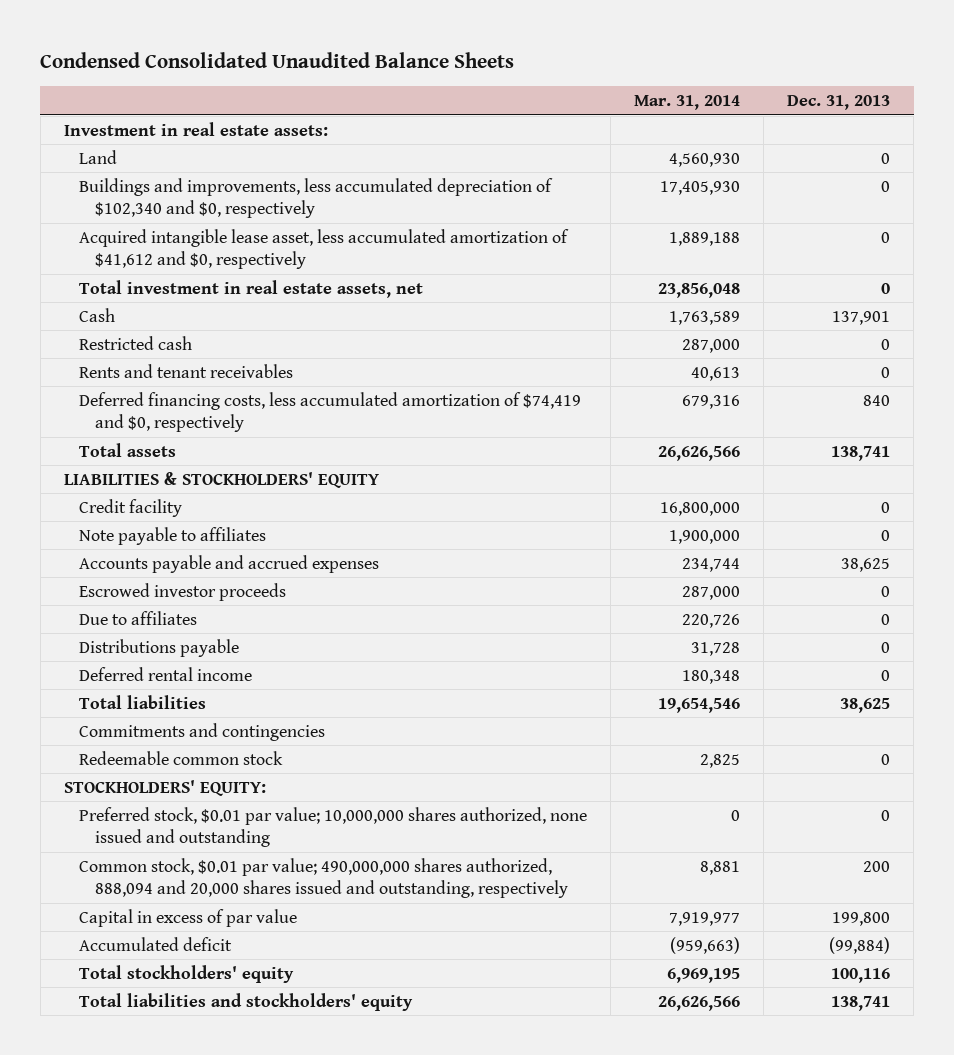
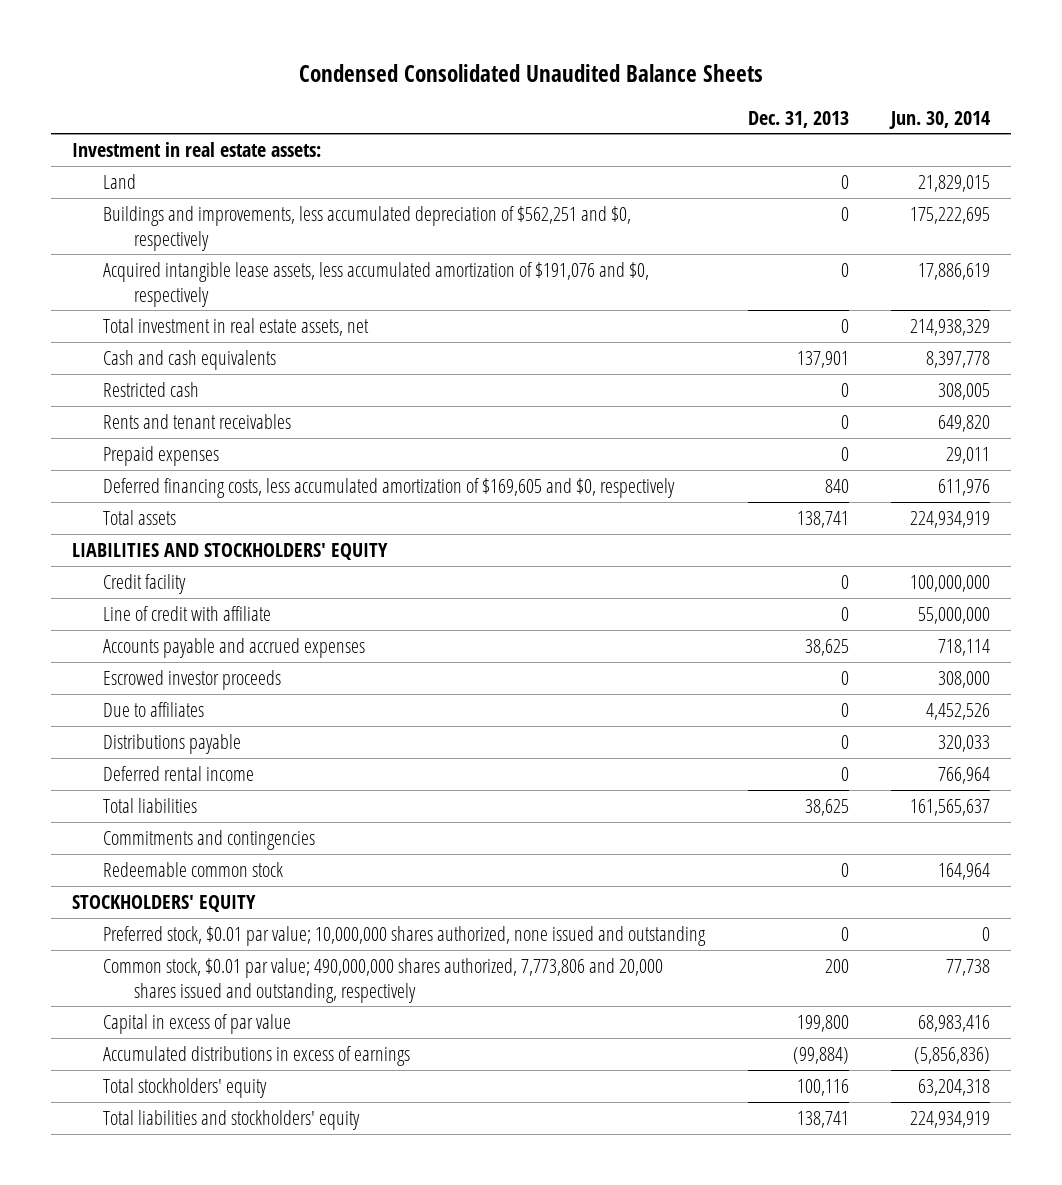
[634,95,741,111] Mar. 31, 2014 -> none
none -> [889,110,991,129] Jun. 30, 2014
[79,177,554,219] Buildings and improvements, less accumulated depreciation of $102,340 and $0, respectively -> [103,205,632,251] Buildings and improvements, less accumulated depreciation of $562,251 and $0, respectively
[79,228,570,270] Acquired intangible lease asset, less accumulated amortization of $41,612 and $0, respectively -> [103,261,650,307] Acquired intangible lease assets, less accumulated amortization of $191,076 and $0, respectively
[79,307,116,322] Cash -> [103,349,277,370] Cash and cash equivalents
none -> [103,445,220,466] Prepaid expenses
[79,391,582,433] Deferred financing costs, less accumulated amortization of $74,419 and $0, respectively -> [103,477,676,498] Deferred financing costs, less accumulated amortization of $169,605 and $0, respectively
[63,471,379,488] LIABILITIES & STOCKHOLDERS' EQUITY -> [72,542,389,560] LIABILITIES AND STOCKHOLDERS' EQUITY
[79,526,267,545] Note payable to affiliates -> none
none -> [103,605,272,621] Line of credit with affiliate
[63,779,266,796] STOCKHOLDERS' EQUITY: -> [72,894,257,912] STOCKHOLDERS' EQUITY
[79,857,568,899] Common stock, $0.01 par value; 490,000,000 shares authorized, 888,094 and 20,000 shares issued and outstanding, respectively -> [103,957,664,1003] Common stock, $0.01 par value; 490,000,000 shares authorized, 7,773,806 and 20,000 shares issued and outstanding, respectively
[79,936,233,951] Accumulated deficit -> [103,1045,411,1066] Accumulated distributions in excess of earnings

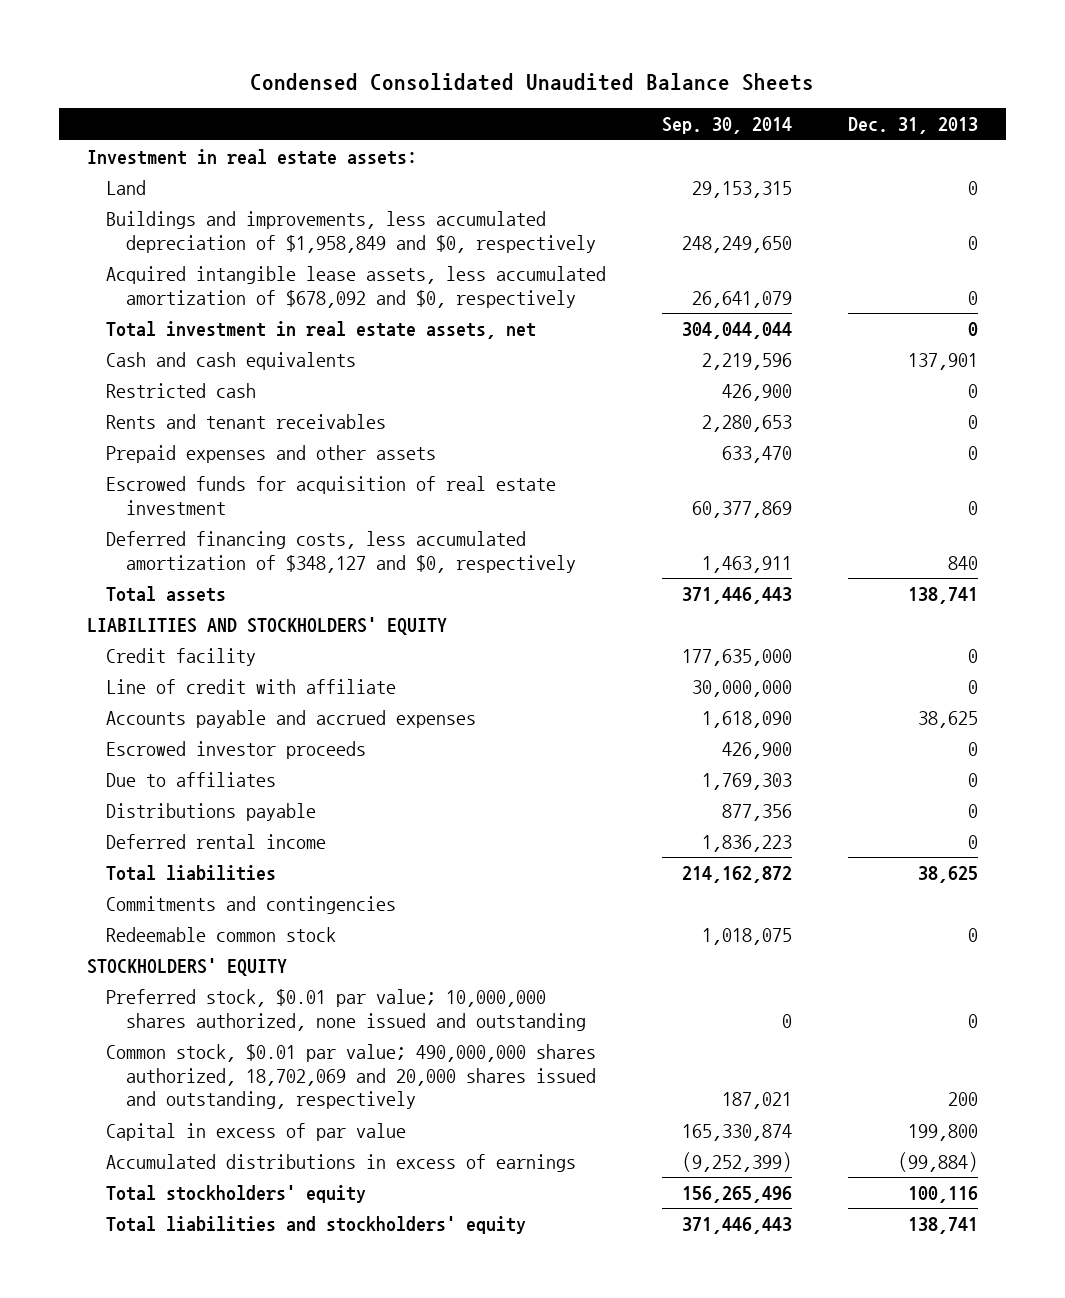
[889,110,991,129] Jun. 30, 2014 -> none
none -> [662,117,793,135] Sep. 30, 2014
[103,205,632,251] Buildings and improvements, less accumulated depreciation of $562,251 and $0, respectively -> [106,210,597,253] Buildings and improvements, less accumulated depreciation of $1,958,849 and $0, respectively
[103,261,650,307] Acquired intangible lease assets, less accumulated amortization of $191,076 and $0, respectively -> [106,265,607,308] Acquired intangible lease assets, less accumulated amortization of $678,092 and $0, respectively
[103,445,220,466] Prepaid expenses -> [106,444,437,463] Prepaid expenses and other assets
none -> [106,475,557,515] Escrowed funds for acquisition of real estate investment
[103,477,676,498] Deferred financing costs, less accumulated amortization of $169,605 and $0, respectively -> [106,530,577,573] Deferred financing costs, less accumulated amortization of $348,127 and $0, respectively
[103,957,664,1003] Common stock, $0.01 par value; 490,000,000 shares authorized, 7,773,806 and 20,000 shares issued and outstanding, respectively -> [106,1043,597,1110] Common stock, $0.01 par value; 490,000,000 shares authorized, 18,702,069 and 20,000 shares issued and outstanding, respectively

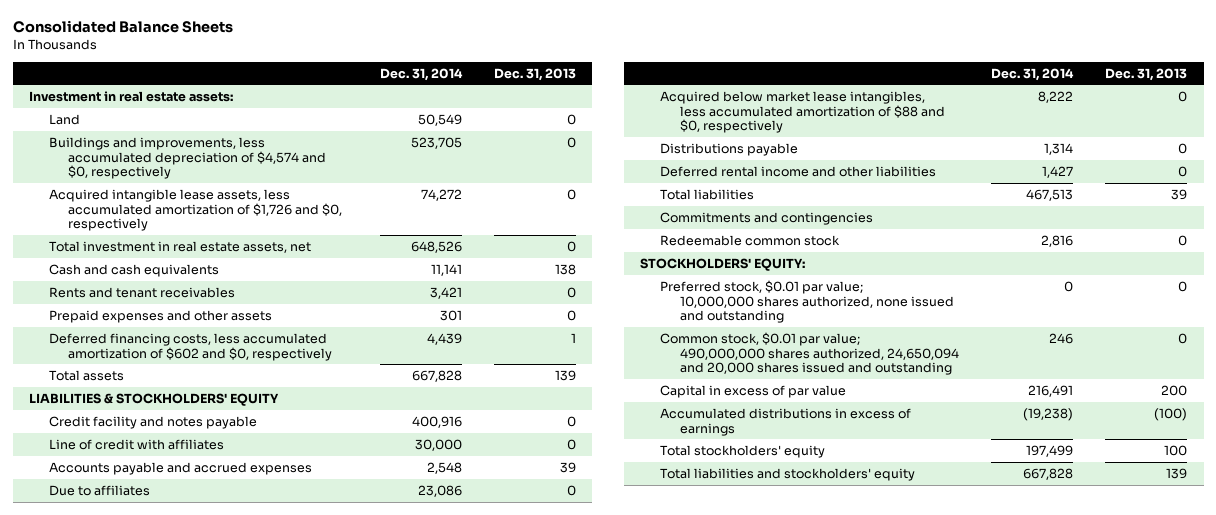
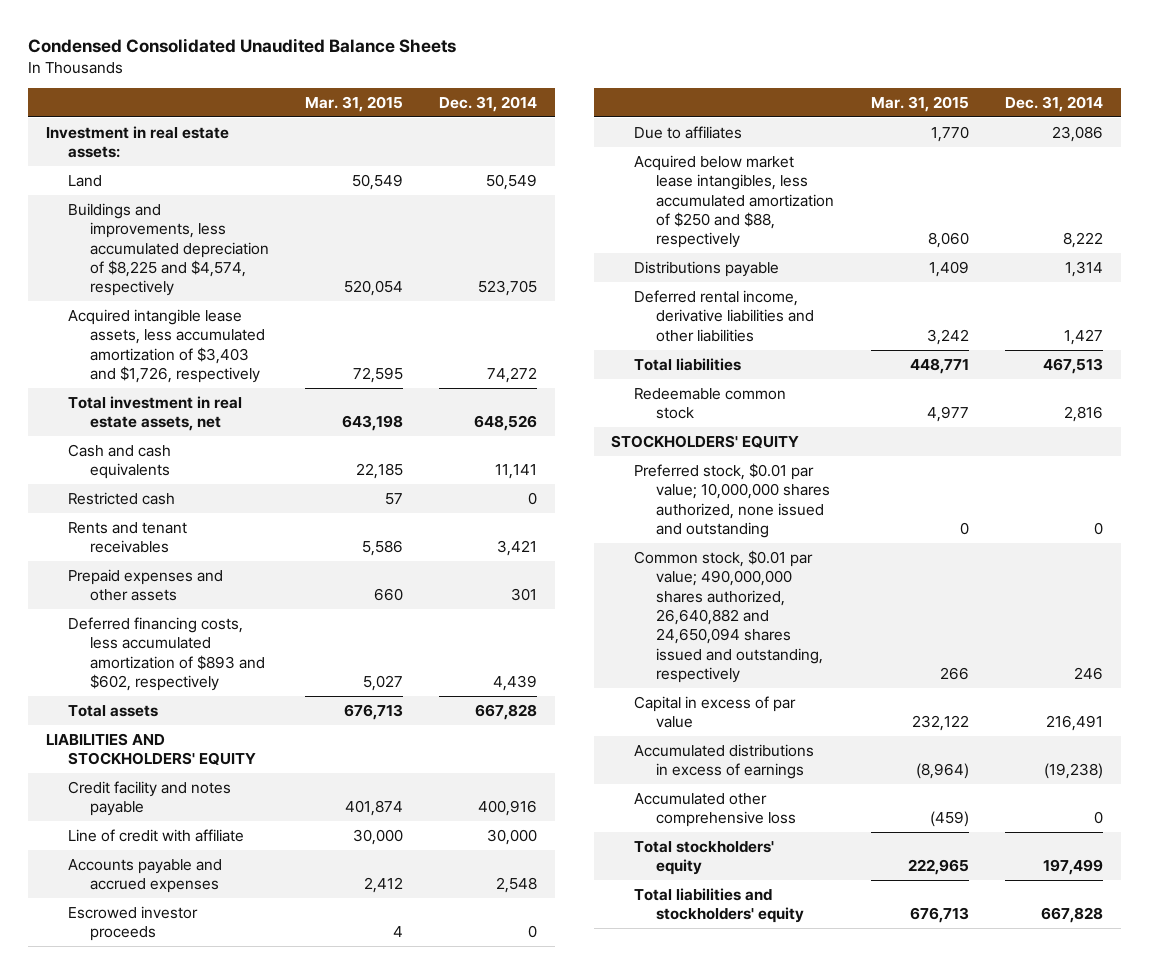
[12,20,233,34] Consolidated Balance Sheets -> [27,37,456,53] Condensed Consolidated Unaudited Balance Sheets
[494,67,577,81] Dec. 31, 2013 -> none
none -> [305,95,404,112] Mar. 31, 2015
[48,136,327,180] Buildings and improvements, less accumulated depreciation of $4,574 and $0, respectively -> [68,202,270,297] Buildings and improvements, less accumulated depreciation of $8,225 and $4,574, respectively
[48,188,343,232] Acquired intangible lease assets, less accumulated amortization of $1,726 and $0, respectively -> [68,308,266,384] Acquired intangible lease assets, less accumulated amortization of $3,403 and $1,726, respectively
none -> [68,491,176,505] Restricted cash
[48,332,333,361] Deferred financing costs, less accumulated amortization of $602 and $0, respectively -> [68,616,266,692] Deferred financing costs, less accumulated amortization of $893 and $602, respectively
[28,392,279,406] LIABILITIES & STOCKHOLDERS' EQUITY -> [45,732,257,766] LIABILITIES AND STOCKHOLDERS' EQUITY
[48,438,224,450] Line of credit with affiliates -> [68,828,245,842] Line of credit with affiliate
none -> [68,905,199,942] Escrowed investor proceeds
[659,90,945,134] Acquired below market lease intangibles, less accumulated amortization of $88 and $0, respectively -> [633,154,834,249] Acquired below market lease intangibles, less accumulated amortization of $250 and $88, respectively
[659,165,936,177] Deferred rental income and other liabilities -> [633,289,814,342] Deferred rental income, derivative liabilities and other liabilities
[659,211,873,225] Commitments and contingencies -> none
[640,257,806,271] STOCKHOLDERS' EQUITY: -> [611,434,800,448] STOCKHOLDERS' EQUITY
[659,331,959,376] Common stock, $0.01 par value; 490,000,000 shares authorized, 24,650,094 and 20,000 shares issued and outstanding -> [633,549,823,684] Common stock, $0.01 par value; 490,000,000 shares authorized, 26,640,882 and 24,650,094 shares issued and outstanding, respectively
none -> [633,792,796,828] Accumulated other comprehensive loss

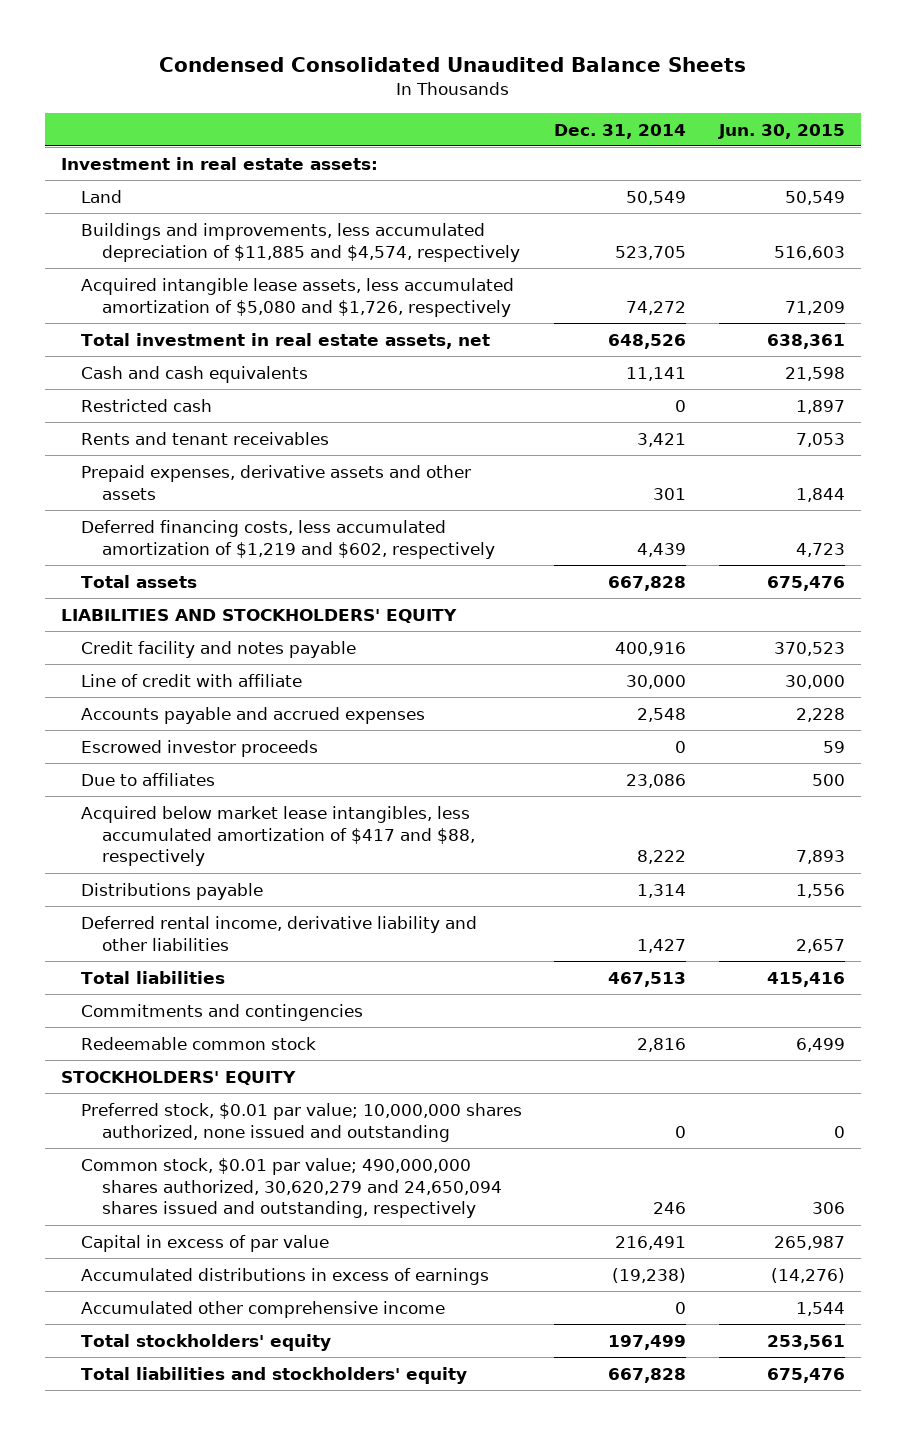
[305,95,404,112] Mar. 31, 2015 -> none
none -> [717,123,845,139] Jun. 30, 2015
[68,202,270,297] Buildings and improvements, less accumulated depreciation of $8,225 and $4,574, respectively -> [81,222,520,262] Buildings and improvements, less accumulated depreciation of $11,885 and $4,574, respectively
[68,308,266,384] Acquired intangible lease assets, less accumulated amortization of $3,403 and $1,726, respectively -> [81,277,515,317] Acquired intangible lease assets, less accumulated amortization of $5,080 and $1,726, respectively
[68,568,224,602] Prepaid expenses and other assets -> [81,464,472,500] Prepaid expenses, derivative assets and other assets
[68,616,266,692] Deferred financing costs, less accumulated amortization of $893 and $602, respectively -> [81,519,495,559] Deferred financing costs, less accumulated amortization of $1,219 and $602, respectively
[633,154,834,249] Acquired below market lease intangibles, less accumulated amortization of $250 and $88, respectively -> [81,805,475,867] Acquired below market lease intangibles, less accumulated amortization of $417 and $88, respectively
[633,289,814,342] Deferred rental income, derivative liabilities and other liabilities -> [81,915,478,951] Deferred rental income, derivative liability and other liabilities
none -> [81,1003,364,1021] Commitments and contingencies
[633,549,823,684] Common stock, $0.01 par value; 490,000,000 shares authorized, 26,640,882 and 24,650,094 shares issued and outstanding, respectively -> [81,1157,502,1219] Common stock, $0.01 par value; 490,000,000 shares authorized, 30,620,279 and 24,650,094 shares issued and outstanding, respectively
[633,792,796,828] Accumulated other comprehensive loss -> [81,1300,446,1318] Accumulated other comprehensive income

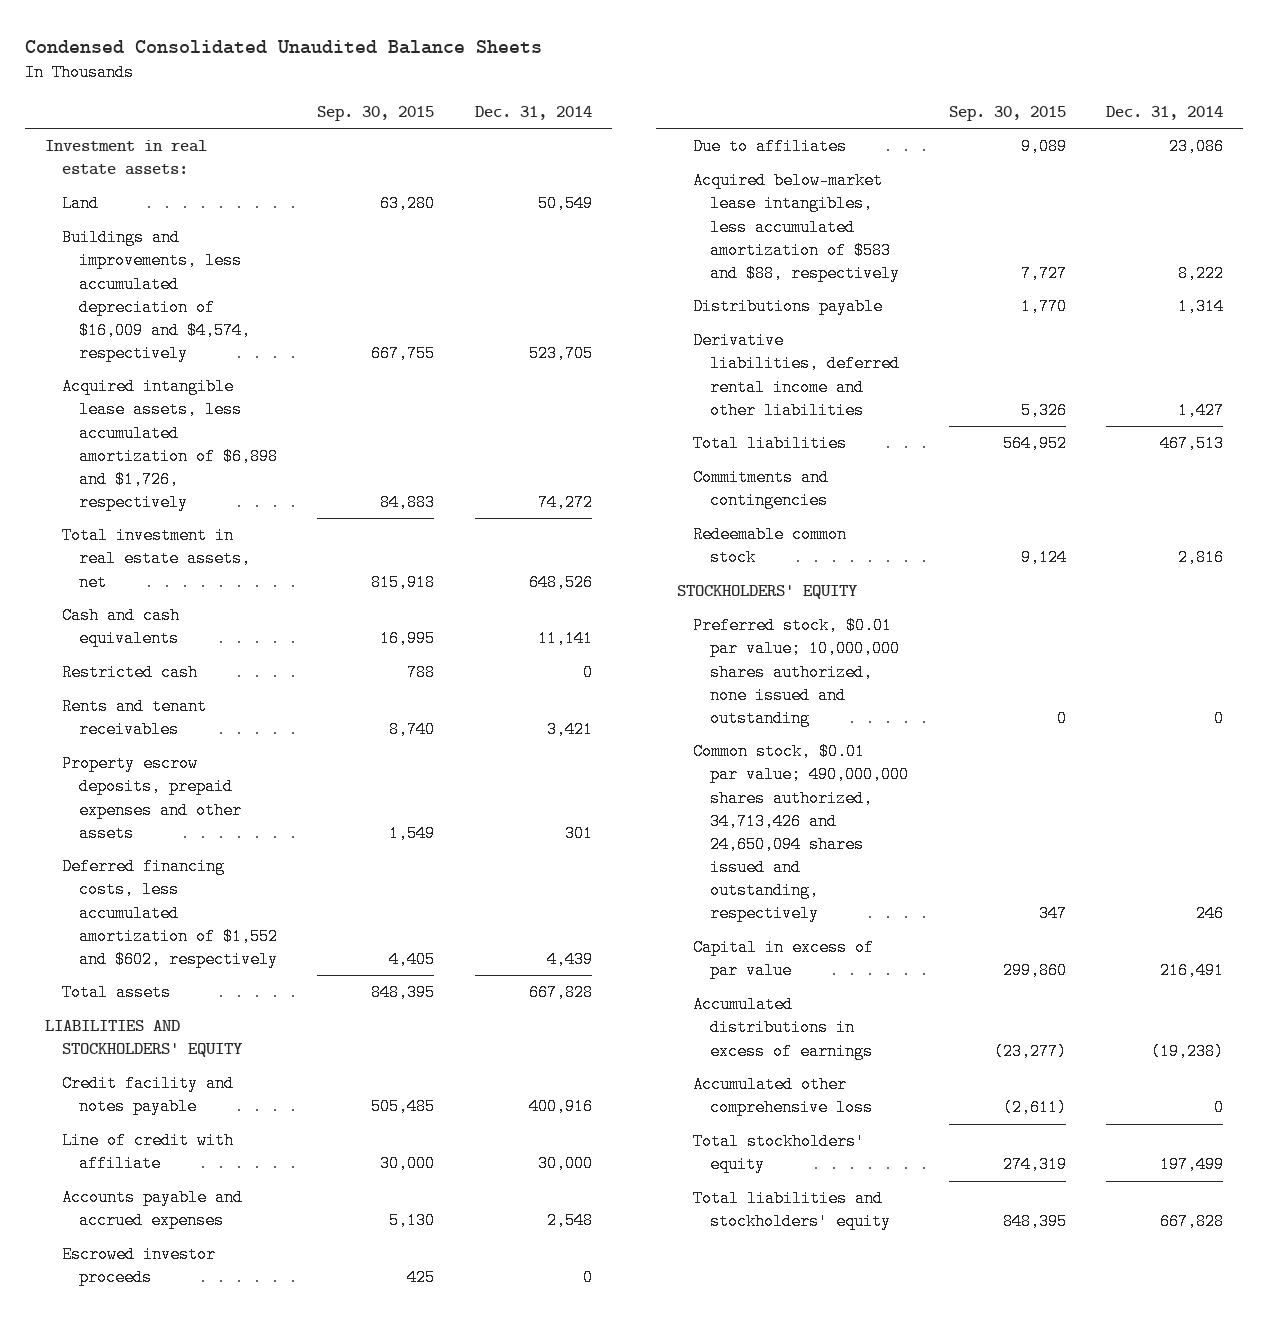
[717,123,845,139] Jun. 30, 2015 -> none
none -> [317,106,435,122] Sep. 30, 2015
[81,222,520,262] Buildings and improvements, less accumulated depreciation of $11,885 and $4,574, respectively -> [62,229,252,363] Buildings and improvements, less accumulated depreciation of $16,009 and $4,574, respectively
[81,277,515,317] Acquired intangible lease assets, less accumulated amortization of $5,080 and $1,726, respectively -> [62,378,279,512] Acquired intangible lease assets, less accumulated amortization of $6,898 and $1,726, respectively
[81,464,472,500] Prepaid expenses, derivative assets and other assets -> [62,755,243,842] Property escrow deposits, prepaid expenses and other assets
[81,519,495,559] Deferred financing costs, less accumulated amortization of $1,219 and $602, respectively -> [62,858,279,968] Deferred financing costs, less accumulated amortization of $1,552 and $602, respectively
[81,805,475,867] Acquired below market lease intangibles, less accumulated amortization of $417 and $88, respectively -> [693,172,901,282] Acquired below-market lease intangibles, less accumulated amortization of $583 and $88, respectively
[81,915,478,951] Deferred rental income, derivative liability and other liabilities -> [693,332,901,419] Derivative liabilities, deferred rental income and other liabilities
[81,1157,502,1219] Common stock, $0.01 par value; 490,000,000 shares authorized, 30,620,279 and 24,650,094 shares issued and outstanding, respectively -> [693,743,910,923] Common stock, $0.01 par value; 490,000,000 shares authorized, 34,713,426 and 24,650,094 shares issued and outstanding, respectively
[81,1300,446,1318] Accumulated other comprehensive income -> [693,1076,874,1117] Accumulated other comprehensive loss

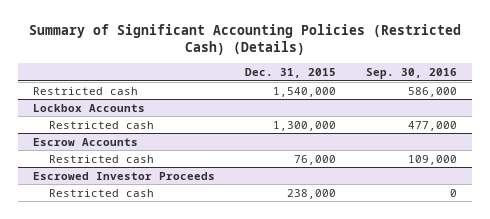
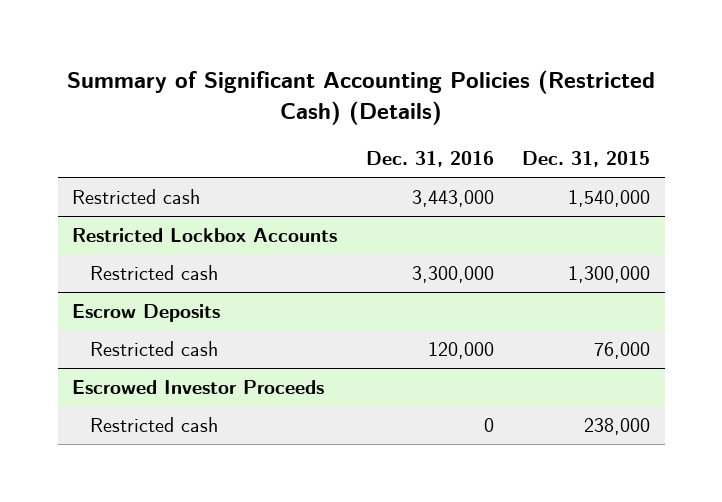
[366,68,458,80] Sep. 30, 2016 -> none
none -> [365,151,494,168] Dec. 31, 2016
[32,103,145,112] Lockbox Accounts -> [71,227,337,242] Restricted Lockbox Accounts
[32,137,138,146] Escrow Accounts -> [71,303,220,322] Escrow Deposits

